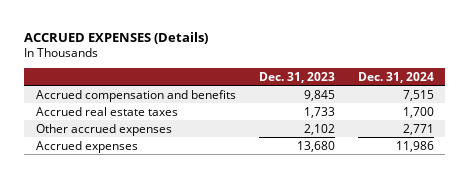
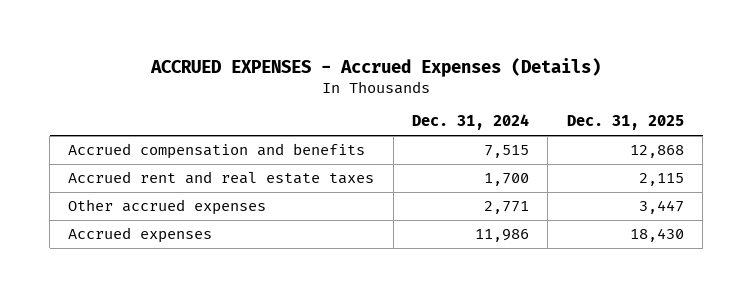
[24,31,209,44] ACCRUED EXPENSES (Details) -> [150,57,602,77] ACCRUED EXPENSES - Accrued Expenses (Details)
[258,71,335,83] Dec. 31, 2023 -> none
none -> [566,115,684,131] Dec. 31, 2025
[35,106,178,116] Accrued real estate taxes -> [68,171,375,185] Accrued rent and real estate taxes

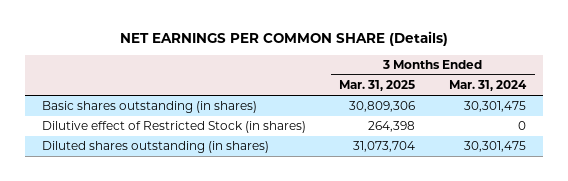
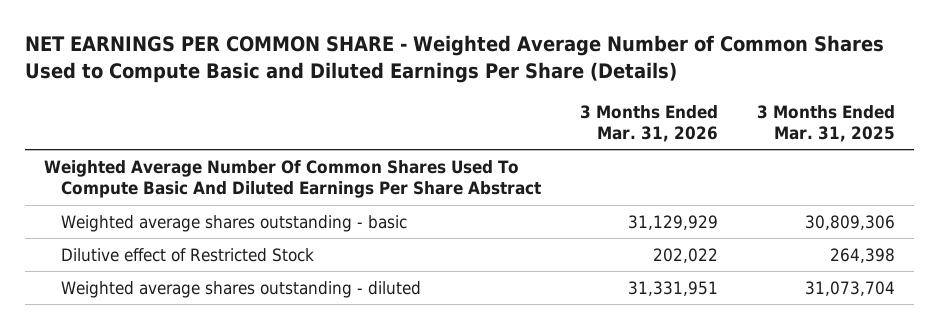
[119,30,448,46] NET EARNINGS PER COMMON SHARE (Details) -> [24,35,884,83] NET EARNINGS PER COMMON SHARE - Weighted Average Number of Common Shares Used to Compute Basic and Diluted Earnings Per Share (Details)
[449,80,528,92] Mar. 31, 2024 -> none
none -> [579,104,718,142] 3 Months Ended Mar. 31, 2026
none -> [44,159,541,199] Weighted Average Number Of Common Shares Used To Compute Basic And Diluted Earnings Per Share Abstract
[41,101,257,114] Basic shares outstanding (in shares) -> [60,214,407,232] Weighted average shares outstanding - basic
[41,121,306,134] Dilutive effect of Restricted Stock (in shares) -> [60,247,314,262] Dilutive effect of Restricted Stock
[41,141,269,154] Diluted shares outstanding (in shares) -> [60,280,421,298] Weighted average shares outstanding - diluted

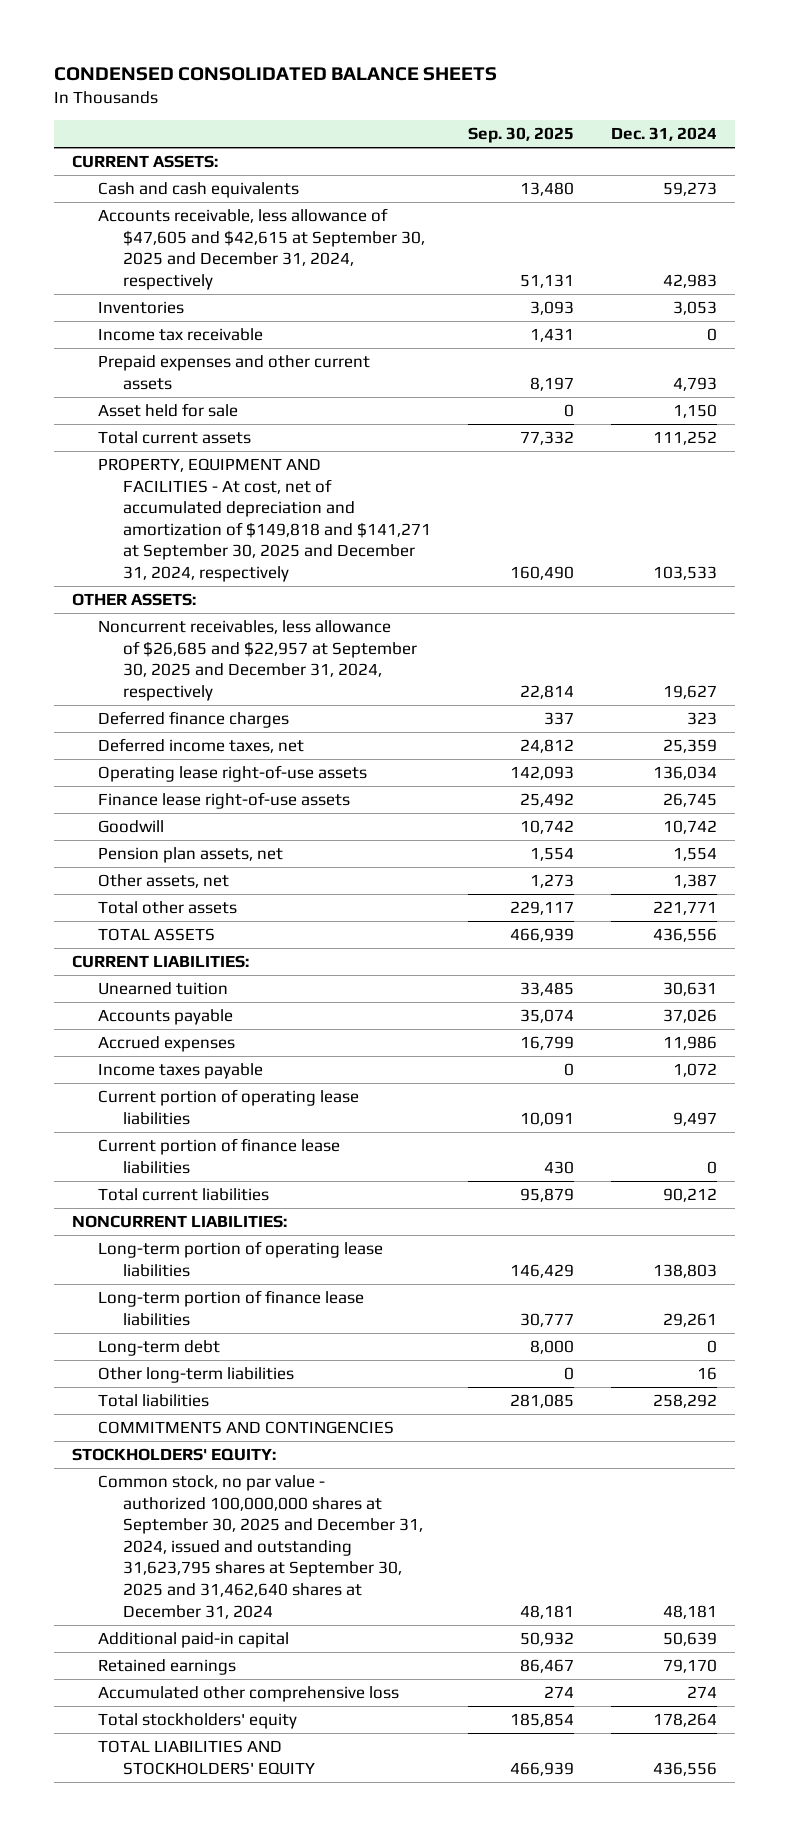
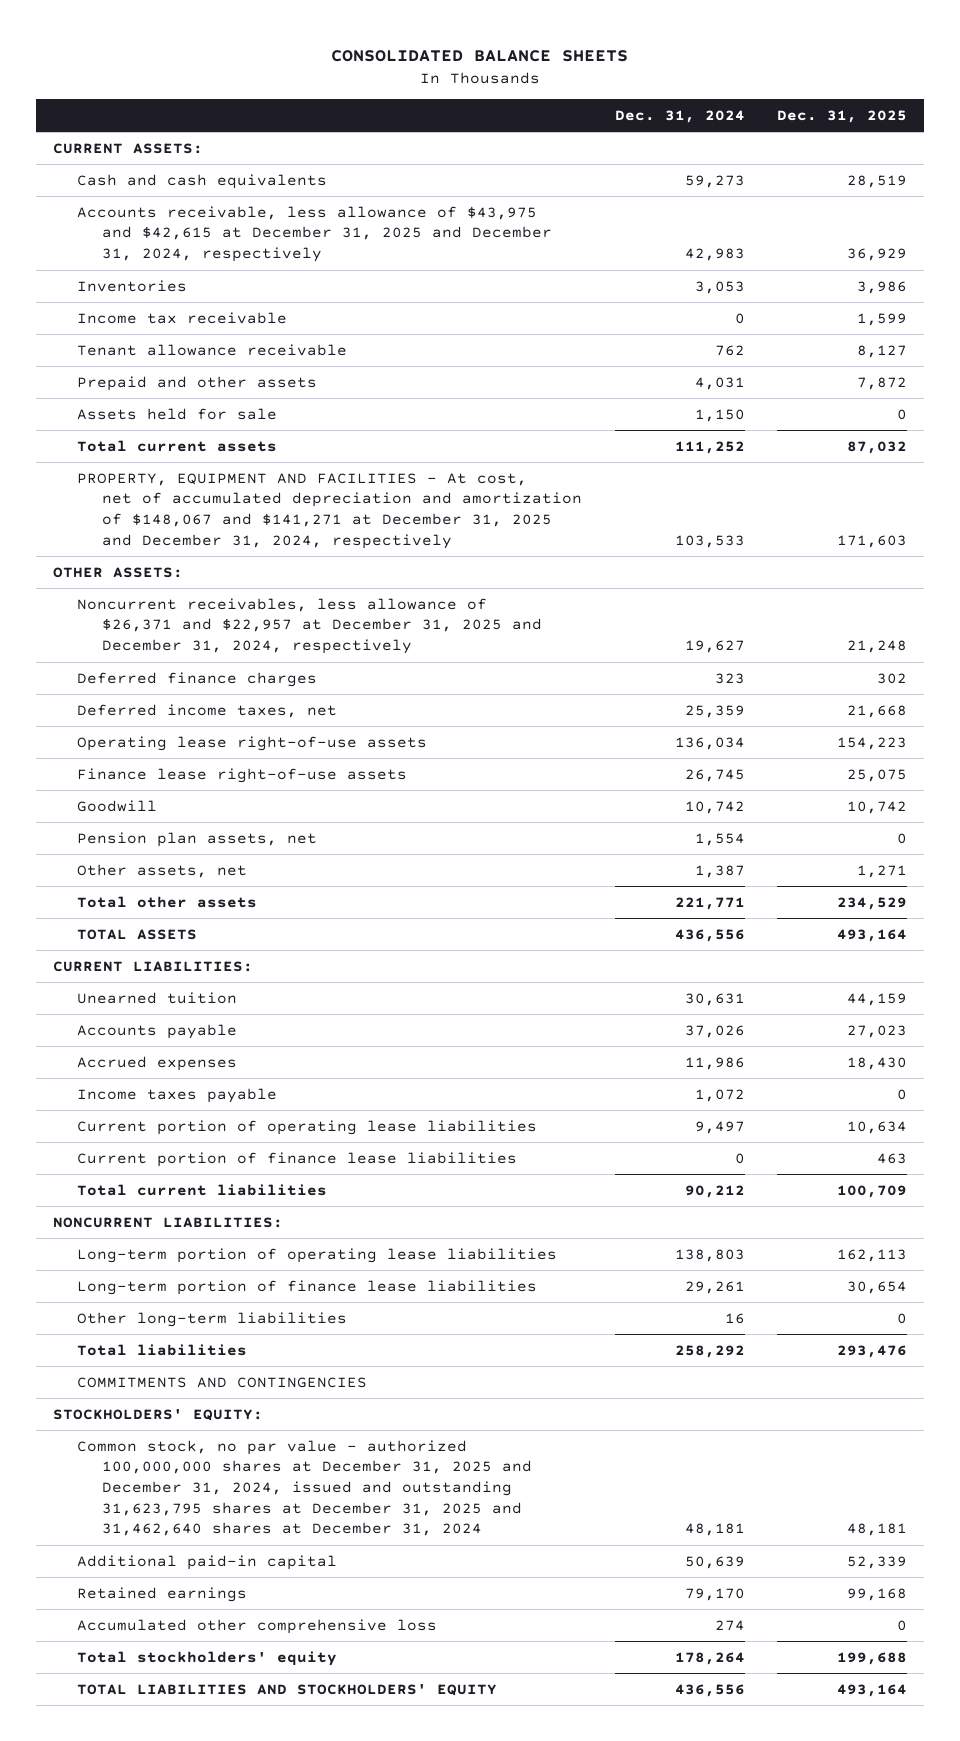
[53,67,497,82] CONDENSED CONSOLIDATED BALANCE SHEETS -> [331,50,629,63] CONSOLIDATED BALANCE SHEETS
[467,126,574,143] Sep. 30, 2025 -> none
none -> [777,109,908,123] Dec. 31, 2025
[97,208,425,290] Accounts receivable, less allowance of $47,605 and $42,615 at September 30, 2025 and December 31, 2024, respectively -> [77,205,553,263] Accounts receivable, less allowance of $43,975 and $42,615 at December 31, 2025 and December 31, 2024, respectively
none -> [77,343,348,356] Tenant allowance receivable
[97,355,370,390] Prepaid expenses and other current assets -> [77,375,318,391] Prepaid and other assets
[672,376,717,391] 4,793 -> [694,376,745,390] 4,031
[97,403,238,418] Asset held for sale -> [77,407,278,420] Assets held for sale
[97,458,431,583] PROPERTY, EQUIPMENT AND FACILITIES - At cost, net of accumulated depreciation and amortization of $149,818 and $141,271 at September 30, 2025 and December 31, 2024, respectively -> [77,472,583,549] PROPERTY, EQUIPMENT AND FACILITIES - At cost, net of accumulated depreciation and amortization of $148,067 and $141,271 at December 31, 2025 and December 31, 2024, respectively
[97,620,417,701] Noncurrent receivables, less allowance of $26,685 and $22,957 at September 30, 2025 and December 31, 2024, respectively -> [77,597,543,655] Noncurrent receivables, less allowance of $26,371 and $22,957 at December 31, 2025 and December 31, 2024, respectively
[97,1340,220,1357] Long-term debt -> none
[97,1475,423,1619] Common stock, no par value - authorized 100,000,000 shares at September 30, 2025 and December 31, 2024, issued and outstanding 31,623,795 shares at September 30, 2025 and 31,462,640 shares at December 31, 2024 -> [77,1439,533,1537] Common stock, no par value - authorized 100,000,000 shares at December 31, 2025 and December 31, 2024, issued and outstanding 31,623,795 shares at December 31, 2025 and 31,462,640 shares at December 31, 2024

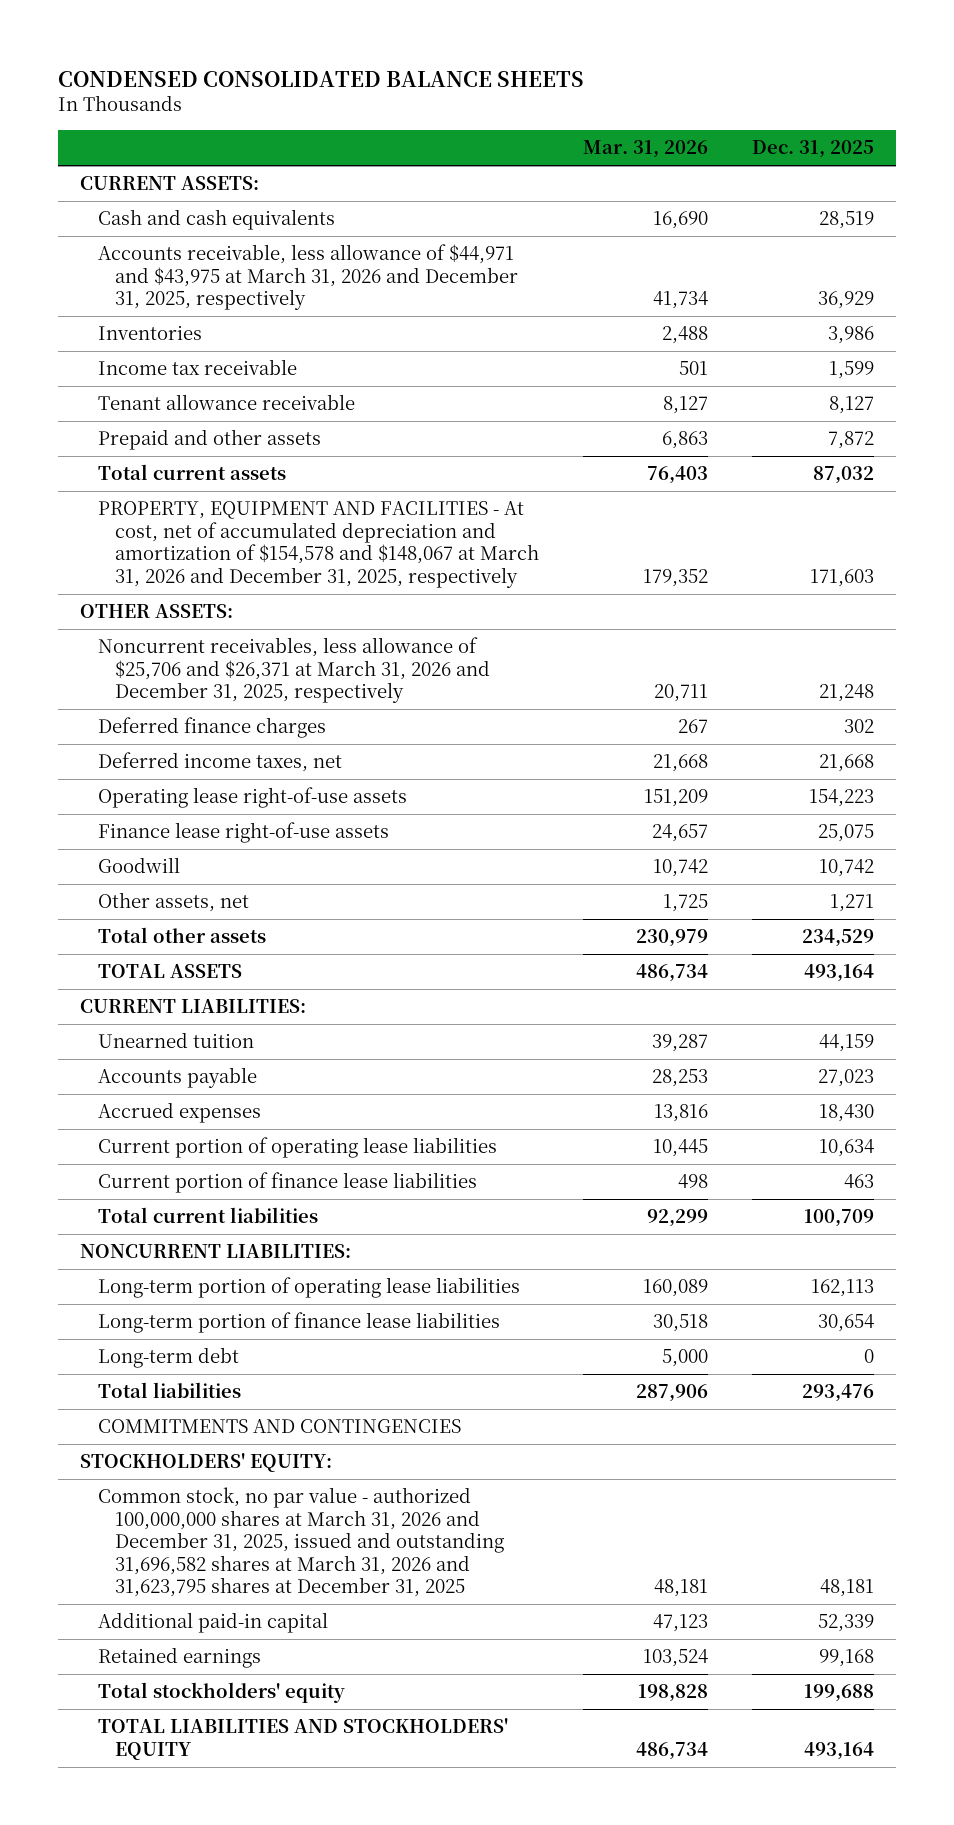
[331,50,629,63] CONSOLIDATED BALANCE SHEETS -> [57,70,584,87] CONDENSED CONSOLIDATED BALANCE SHEETS
[614,109,745,123] Dec. 31, 2024 -> none
none -> [583,140,709,159] Mar. 31, 2026
[77,205,553,263] Accounts receivable, less allowance of $43,975 and $42,615 at December 31, 2025 and December 31, 2024, respectively -> [97,244,519,311] Accounts receivable, less allowance of $44,971 and $43,975 at March 31, 2026 and December 31, 2025, respectively
[77,407,278,420] Assets held for sale -> none
[77,472,583,549] PROPERTY, EQUIPMENT AND FACILITIES - At cost, net of accumulated depreciation and amortization of $148,067 and $141,271 at December 31, 2025 and December 31, 2024, respectively -> [97,501,540,588] PROPERTY, EQUIPMENT AND FACILITIES - At cost, net of accumulated depreciation and amortization of $154,578 and $148,067 at March 31, 2026 and December 31, 2025, respectively
[77,597,543,655] Noncurrent receivables, less allowance of $26,371 and $22,957 at December 31, 2025 and December 31, 2024, respectively -> [97,637,491,704] Noncurrent receivables, less allowance of $25,706 and $26,371 at March 31, 2026 and December 31, 2025, respectively
[77,831,318,847] Pension plan assets, net -> none
[77,1087,278,1103] Income taxes payable -> none
[77,1311,348,1327] Other long-term liabilities -> none
none -> [97,1347,239,1369] Long-term debt
[77,1439,533,1537] Common stock, no par value - authorized 100,000,000 shares at December 31, 2025 and December 31, 2024, issued and outstanding 31,623,795 shares at December 31, 2025 and 31,462,640 shares at December 31, 2024 -> [97,1487,505,1598] Common stock, no par value - authorized 100,000,000 shares at March 31, 2026 and December 31, 2025, issued and outstanding 31,696,582 shares at March 31, 2026 and 31,623,795 shares at December 31, 2025
[77,1618,438,1634] Accumulated other comprehensive loss -> none

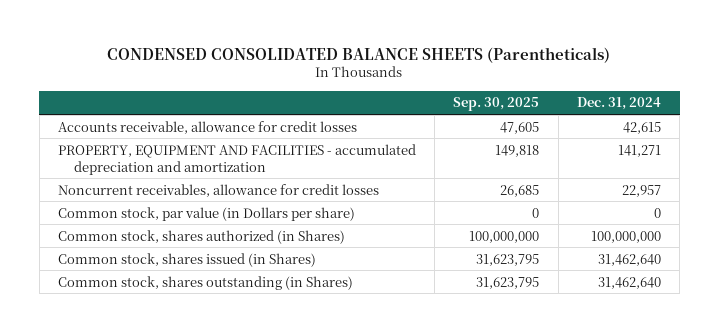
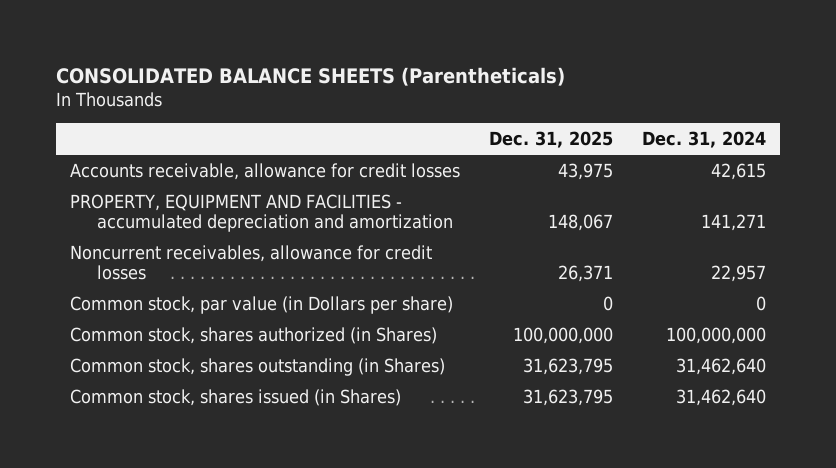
[107,46,611,63] CONDENSED CONSOLIDATED BALANCE SHEETS (Parentheticals) -> [55,66,565,86] CONSOLIDATED BALANCE SHEETS (Parentheticals)
[453,97,540,112] Sep. 30, 2025 -> none
none -> [489,131,614,149] Dec. 31, 2025
[57,252,316,267] Common stock, shares issued (in Shares) -> [70,388,402,406] Common stock, shares issued (in Shares)

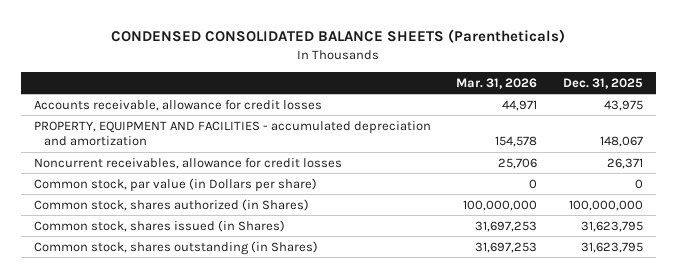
[55,66,565,86] CONSOLIDATED BALANCE SHEETS (Parentheticals) -> [111,29,566,44] CONDENSED CONSOLIDATED BALANCE SHEETS (Parentheticals)
[641,131,766,149] Dec. 31, 2024 -> none
none -> [456,77,538,89] Mar. 31, 2026
[70,357,446,376] Common stock, shares outstanding (in Shares) -> [33,240,318,255] Common stock, shares outstanding (in Shares)

